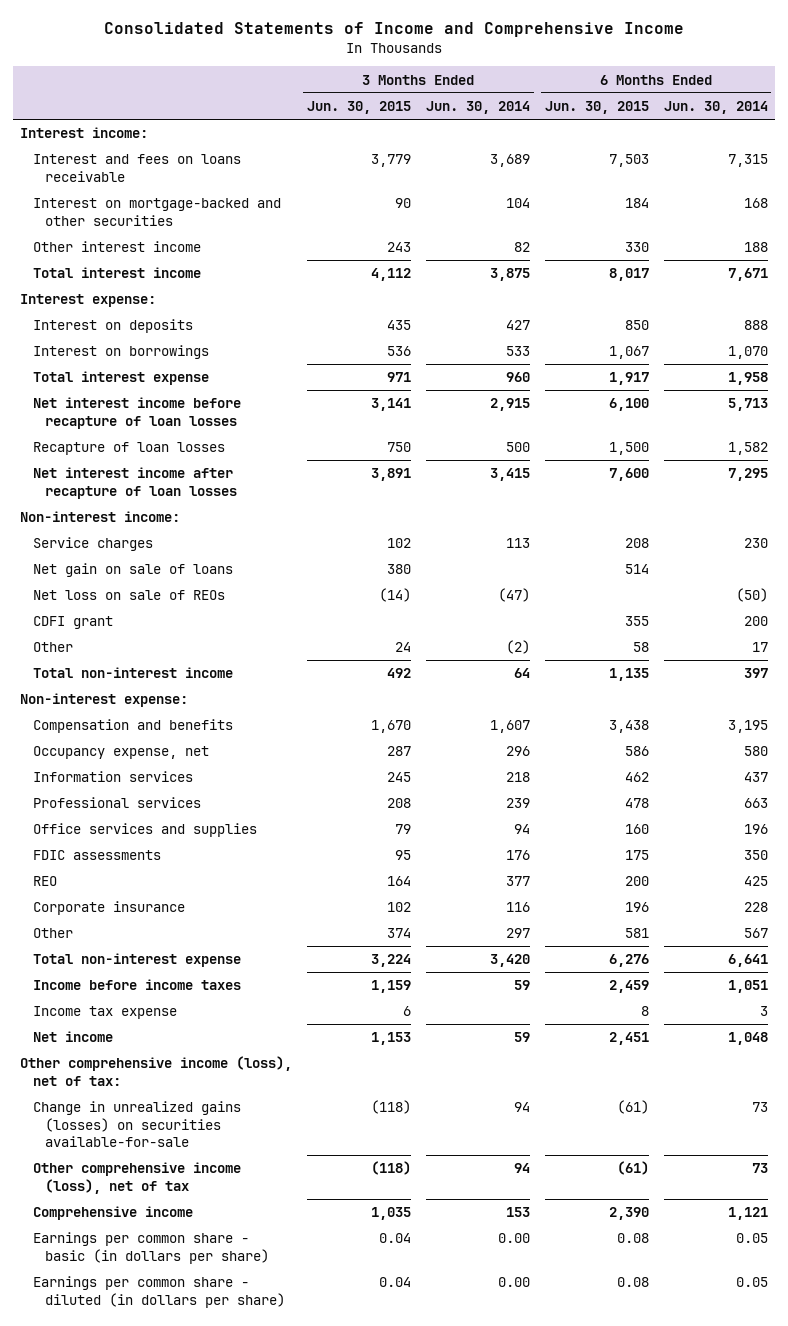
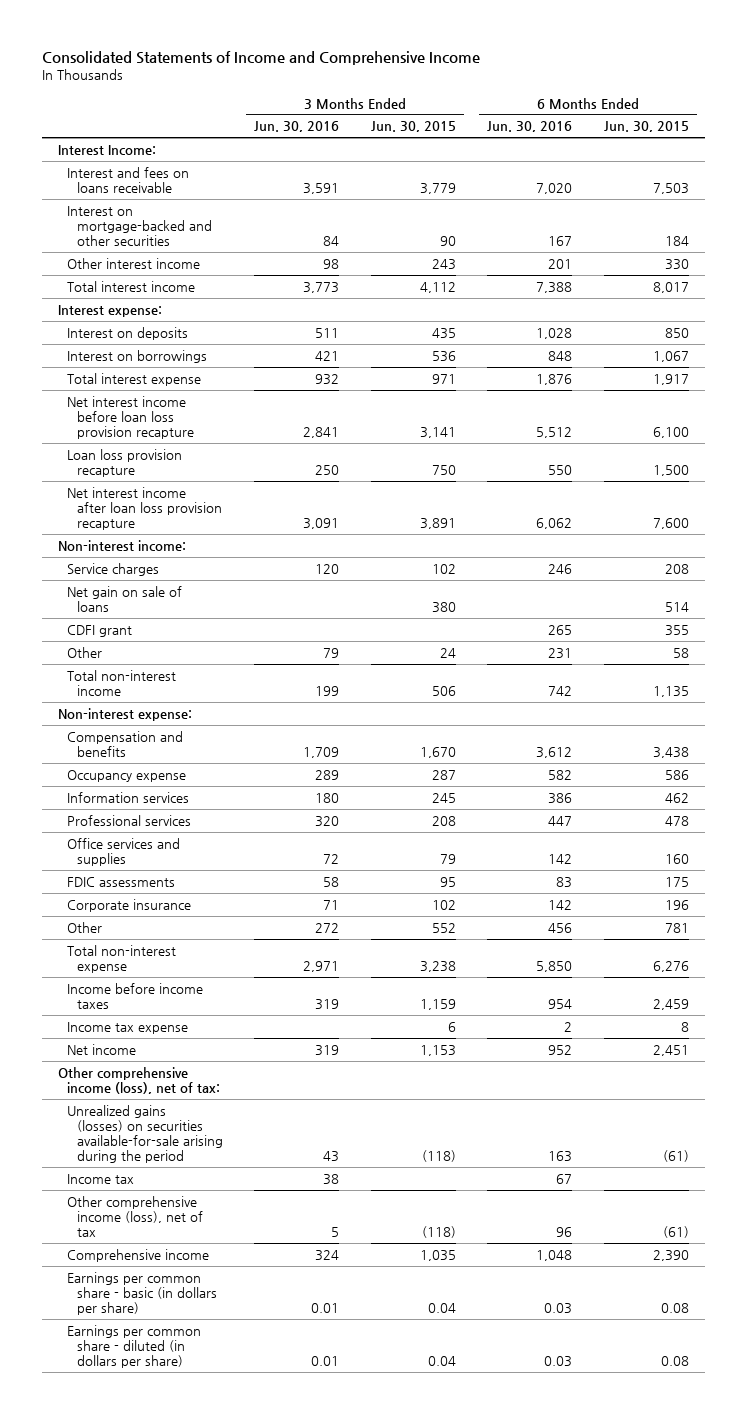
[425,101,530,115] Jun. 30, 2014 -> none
[663,101,768,115] Jun. 30, 2014 -> none
none -> [254,121,340,133] Jun. 30, 2016
none -> [487,121,573,133] Jun. 30, 2016
[20,127,149,139] Interest income: -> [58,144,157,155] Interest Income:
[32,397,241,429] Net interest income before recapture of loan losses -> [67,395,194,439] Net interest income before loan loss provision recapture
[32,442,225,456] Recapture of loan losses -> [67,448,183,477] Loan loss provision recapture
[32,467,238,499] Net interest income after recapture of loan losses -> [67,486,222,530] Net interest income after loan loss provision recapture
[32,590,225,601] Net loss on sale of REOs -> none
[387,668,412,679] 492 -> [431,685,456,696] 506
[32,746,209,760] Occupancy expense, net -> [67,769,187,782] Occupancy expense
[32,876,57,887] REO -> none
[387,928,412,939] 374 -> [431,922,456,933] 552
[624,928,649,939] 581 -> [664,922,689,933] 781
[371,954,412,968] 3,224 -> [419,960,456,972] 3,238
[32,1101,241,1148] Change in unrealized gains (losses) on securities available-for-sale -> [67,1104,223,1163] Unrealized gains (losses) on securities available-for-sale arising during the period
none -> [67,1173,135,1184] Income tax

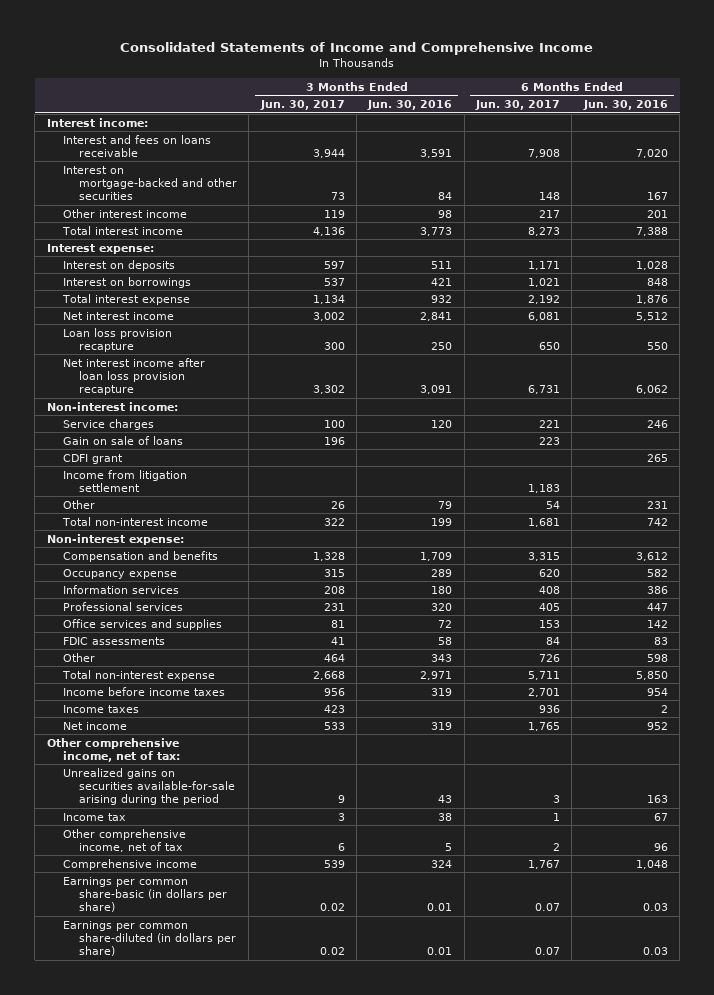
[370,121,456,133] Jun. 30, 2015 -> none
[603,121,689,133] Jun. 30, 2015 -> none
none -> [259,99,345,110] Jun. 30, 2017
none -> [475,99,561,110] Jun. 30, 2017
[58,144,157,155] Interest Income: -> [46,117,148,127] Interest income:
[67,395,194,439] Net interest income before loan loss provision recapture -> [62,311,174,320] Net interest income
[67,585,183,612] Net gain on sale of loans -> [62,435,183,445] Gain on sale of loans
none -> [62,469,187,492] Income from litigation settlement
[67,898,192,912] Corporate insurance -> none
[315,922,340,933] 272 -> [431,653,453,662] 343
[548,922,573,933] 456 -> [646,653,668,662] 598
[67,1021,189,1034] Income tax expense -> [62,704,139,713] Income taxes
[58,1066,221,1094] Other comprehensive income (loss), net of tax: -> [46,737,180,762] Other comprehensive income, net of tax:
[67,1104,223,1163] Unrealized gains (losses) on securities available-for-sale arising during the period -> [62,767,235,805] Unrealized gains on securities available-for-sale arising during the period
[67,1195,203,1237] Other comprehensive income (loss), net of tax -> [62,828,186,852] Other comprehensive income, net of tax
[67,1271,217,1315] Earnings per common share - basic (in dollars per share) -> [62,876,227,912] Earnings per common share-basic (in dollars per share)
[67,1324,202,1368] Earnings per common share - diluted (in dollars per share) -> [62,920,236,956] Earnings per common share-diluted (in dollars per share)

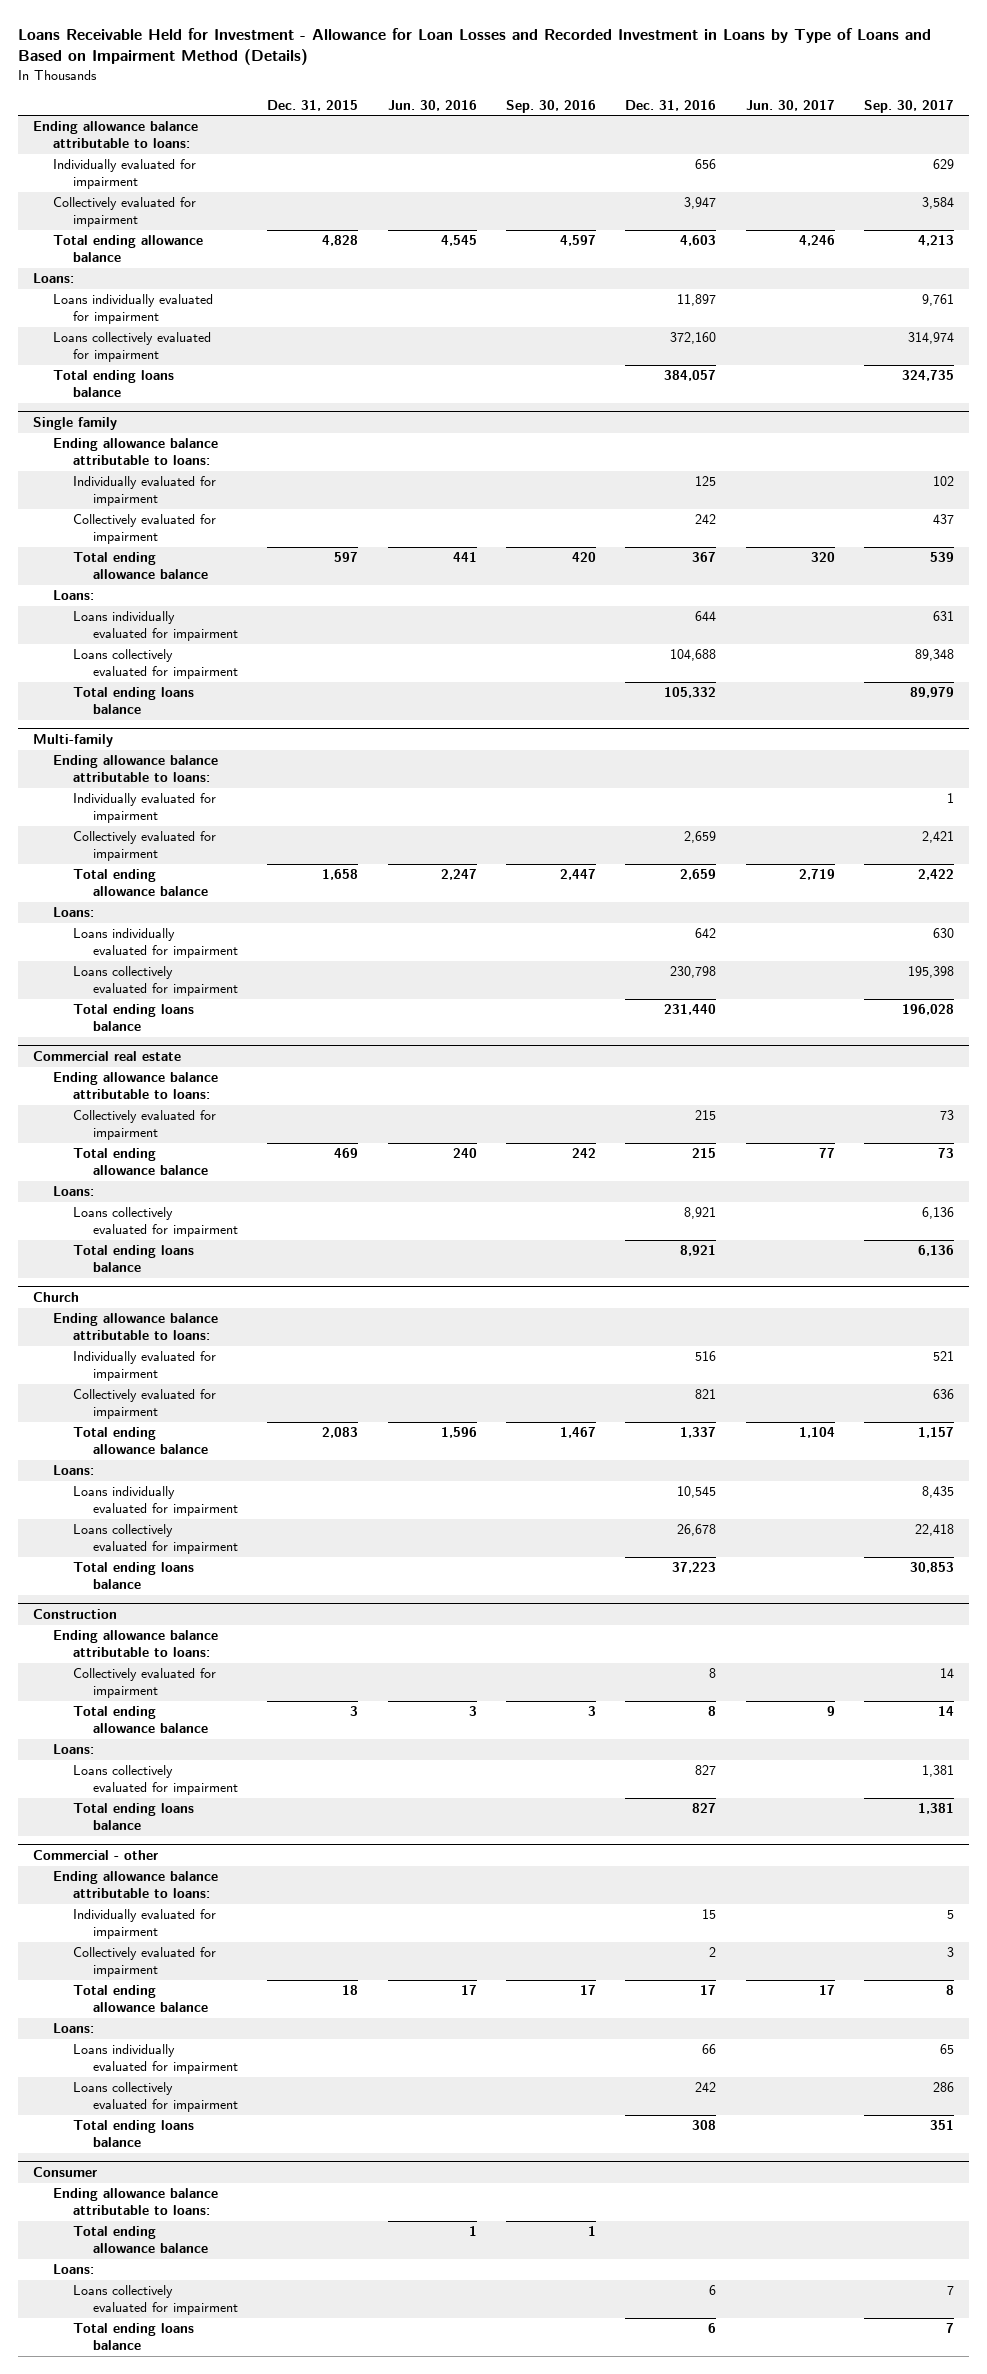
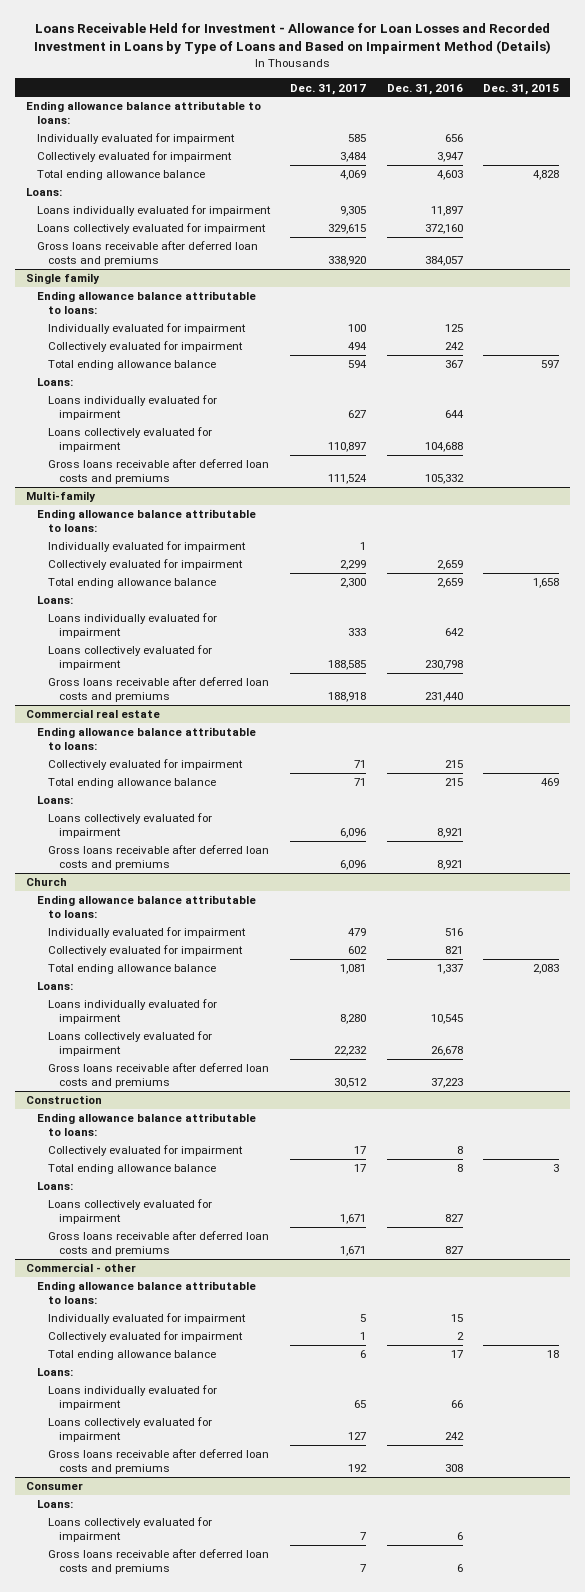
[387,99,477,111] Jun. 30, 2016 -> none
[505,99,596,113] Sep. 30, 2016 -> none
[745,99,835,111] Jun. 30, 2017 -> none
[863,99,954,113] Sep. 30, 2017 -> none
none -> [290,83,367,95] Dec. 31, 2017
[52,370,174,398] Total ending loans balance -> [36,241,258,266] Gross loans receivable after deferred loan costs and premiums
[72,687,194,715] Total ending loans balance -> [48,459,270,484] Gross loans receivable after deferred loan costs and premiums
[72,1004,194,1032] Total ending loans balance -> [48,677,270,702] Gross loans receivable after deferred loan costs and premiums
[72,1245,194,1273] Total ending loans balance -> [48,845,270,870] Gross loans receivable after deferred loan costs and premiums
[72,1562,194,1590] Total ending loans balance -> [48,1063,270,1088] Gross loans receivable after deferred loan costs and premiums
[72,1803,194,1831] Total ending loans balance -> [48,1231,270,1256] Gross loans receivable after deferred loan costs and premiums
[72,2120,194,2148] Total ending loans balance -> [48,1449,270,1474] Gross loans receivable after deferred loan costs and premiums
[52,2188,218,2216] Ending allowance balance attributable to loans: -> none
[72,2226,208,2254] Total ending allowance balance -> none
[72,2323,194,2351] Total ending loans balance -> [48,1549,270,1574] Gross loans receivable after deferred loan costs and premiums

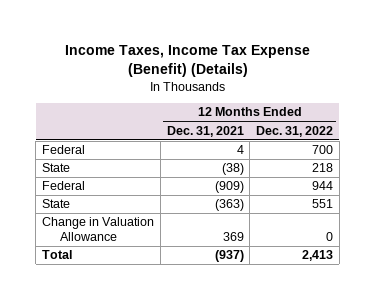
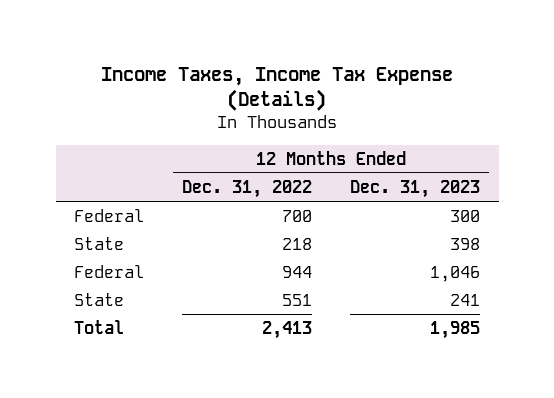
[64,44,310,77] Income Taxes, Income Tax Expense (Benefit) (Details) -> [101,66,454,112] Income Taxes, Income Tax Expense (Details)
[166,125,244,137] Dec. 31, 2021 -> none
none -> [349,179,480,198] Dec. 31, 2023
[42,217,155,241] Change in Valuation Allowance -> none

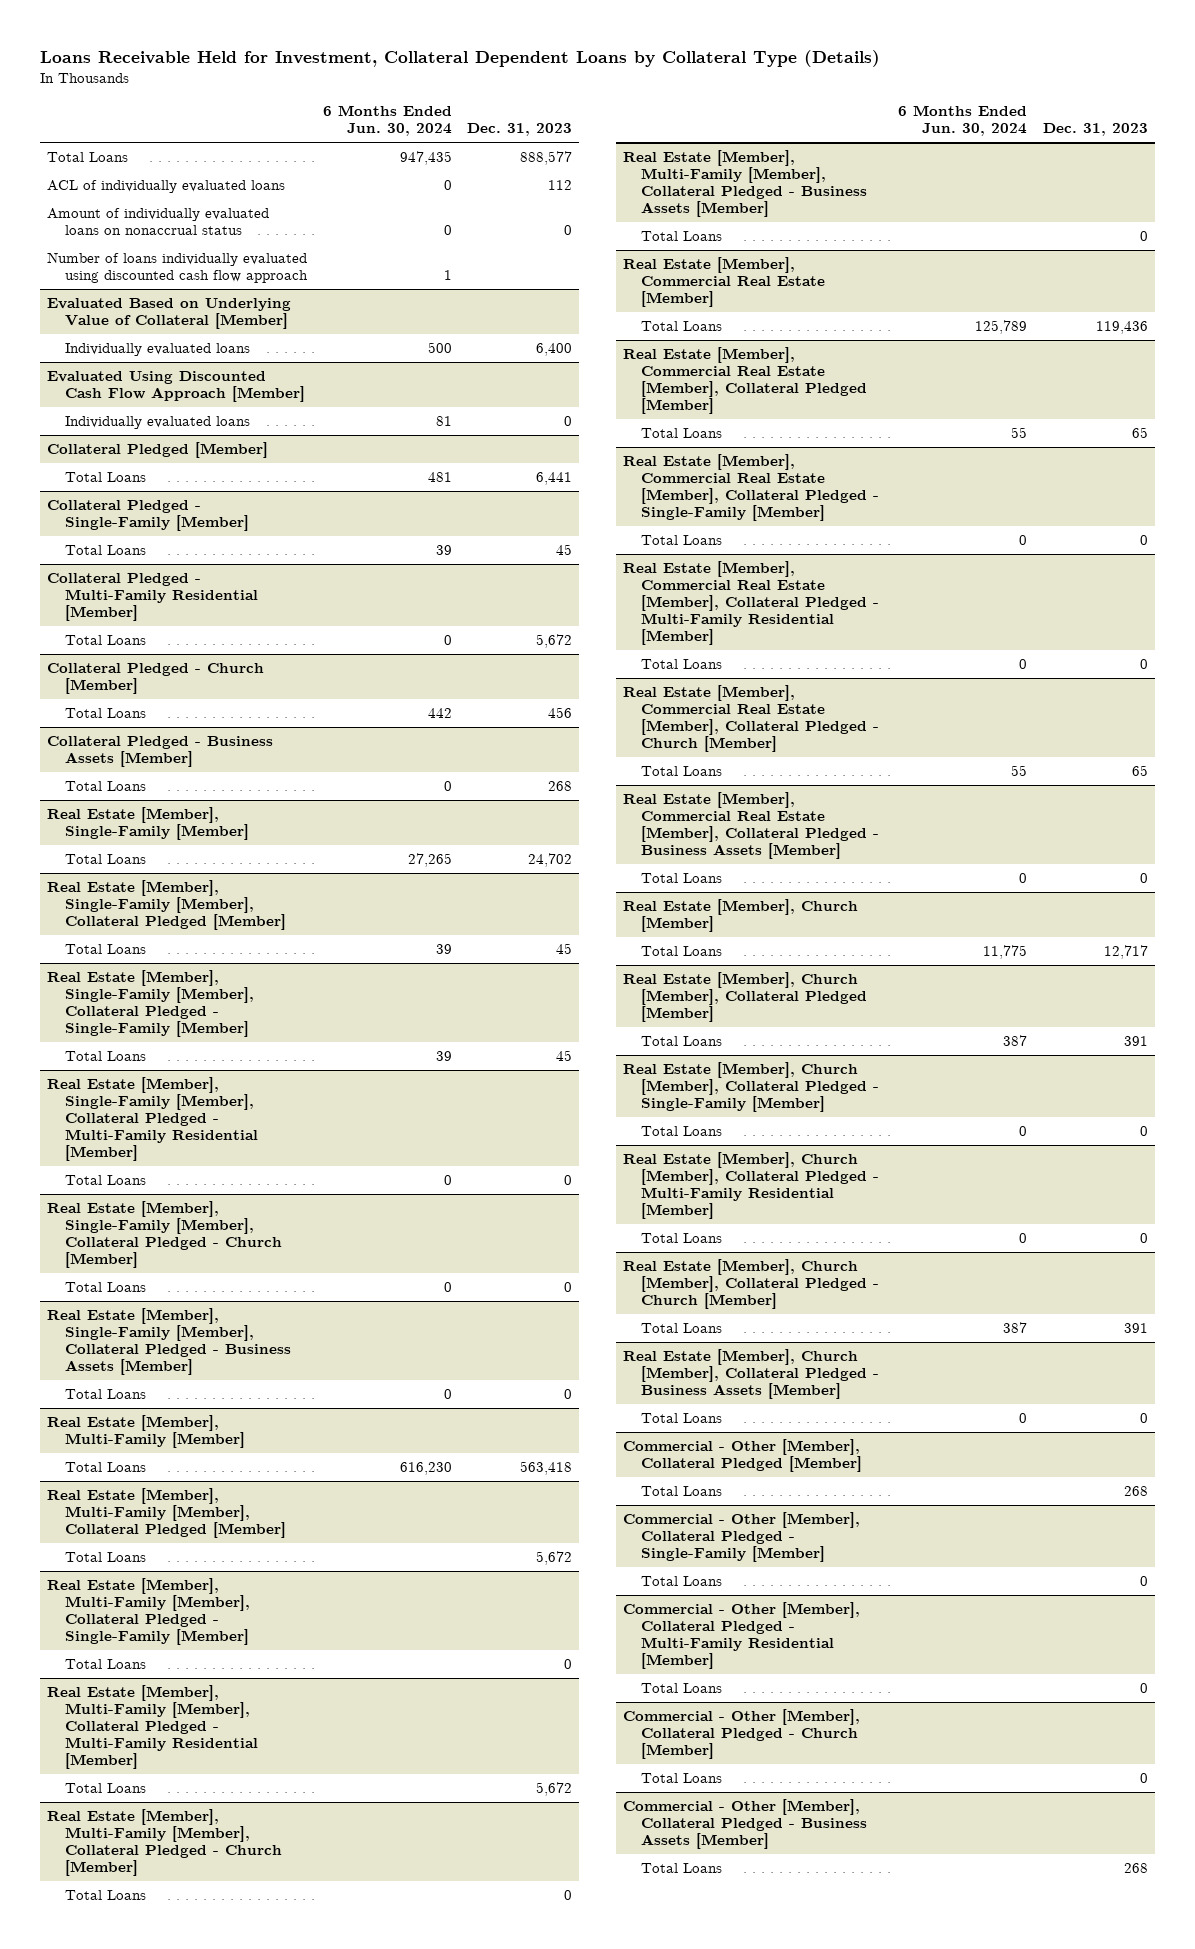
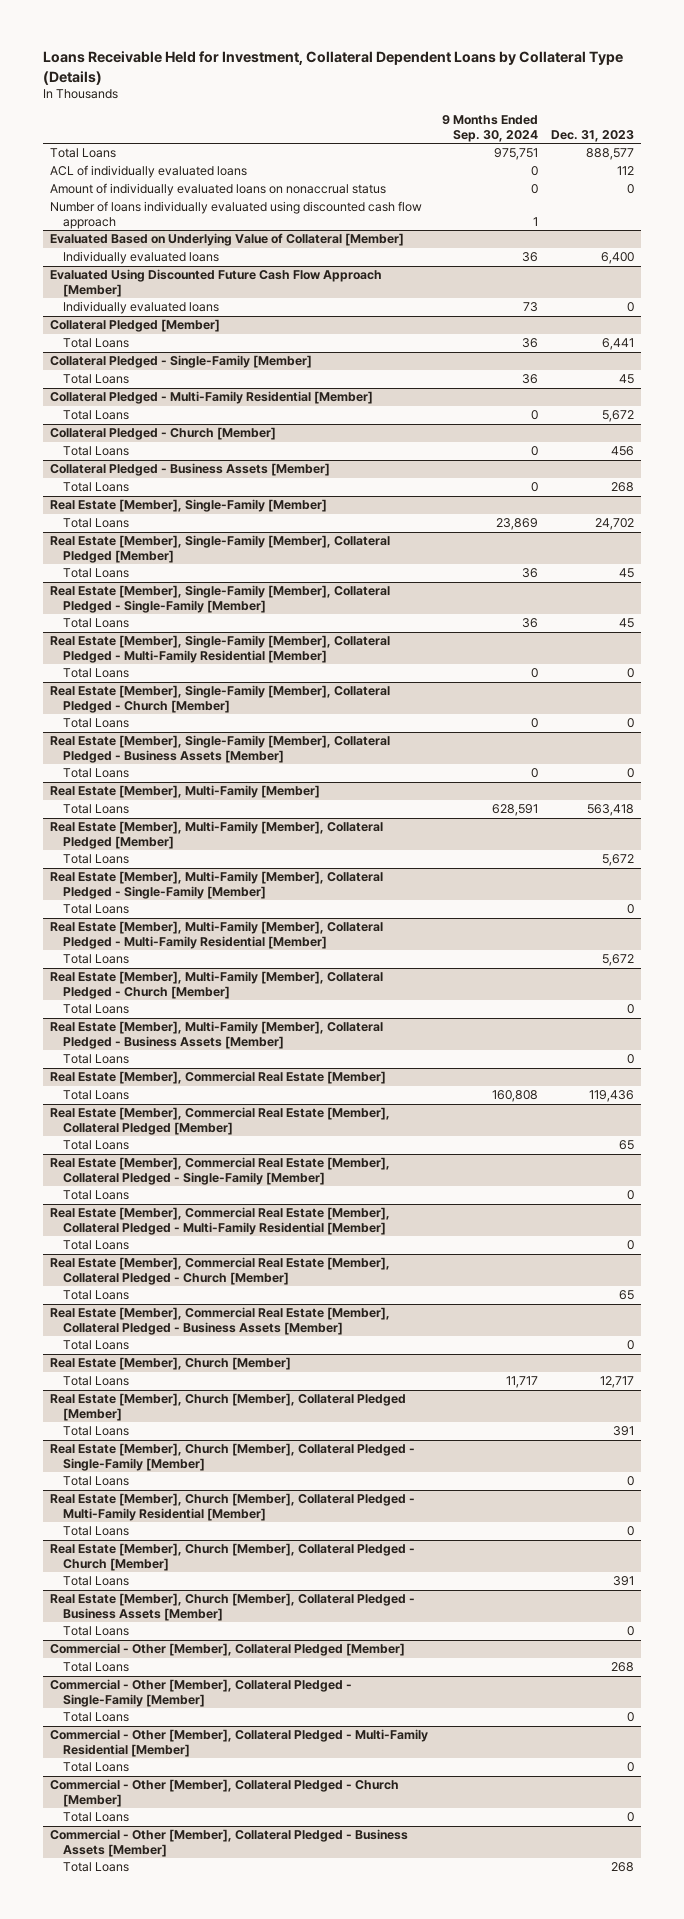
[322,105,452,137] 6 Months Ended Jun. 30, 2024 -> none
none -> [441,115,538,142] 9 Months Ended Sep. 30, 2024
[47,370,306,402] Evaluated Using Discounted Cash Flow Approach [Member] -> [49,269,382,297] Evaluated Using Discounted Future Cash Flow Approach [Member]

